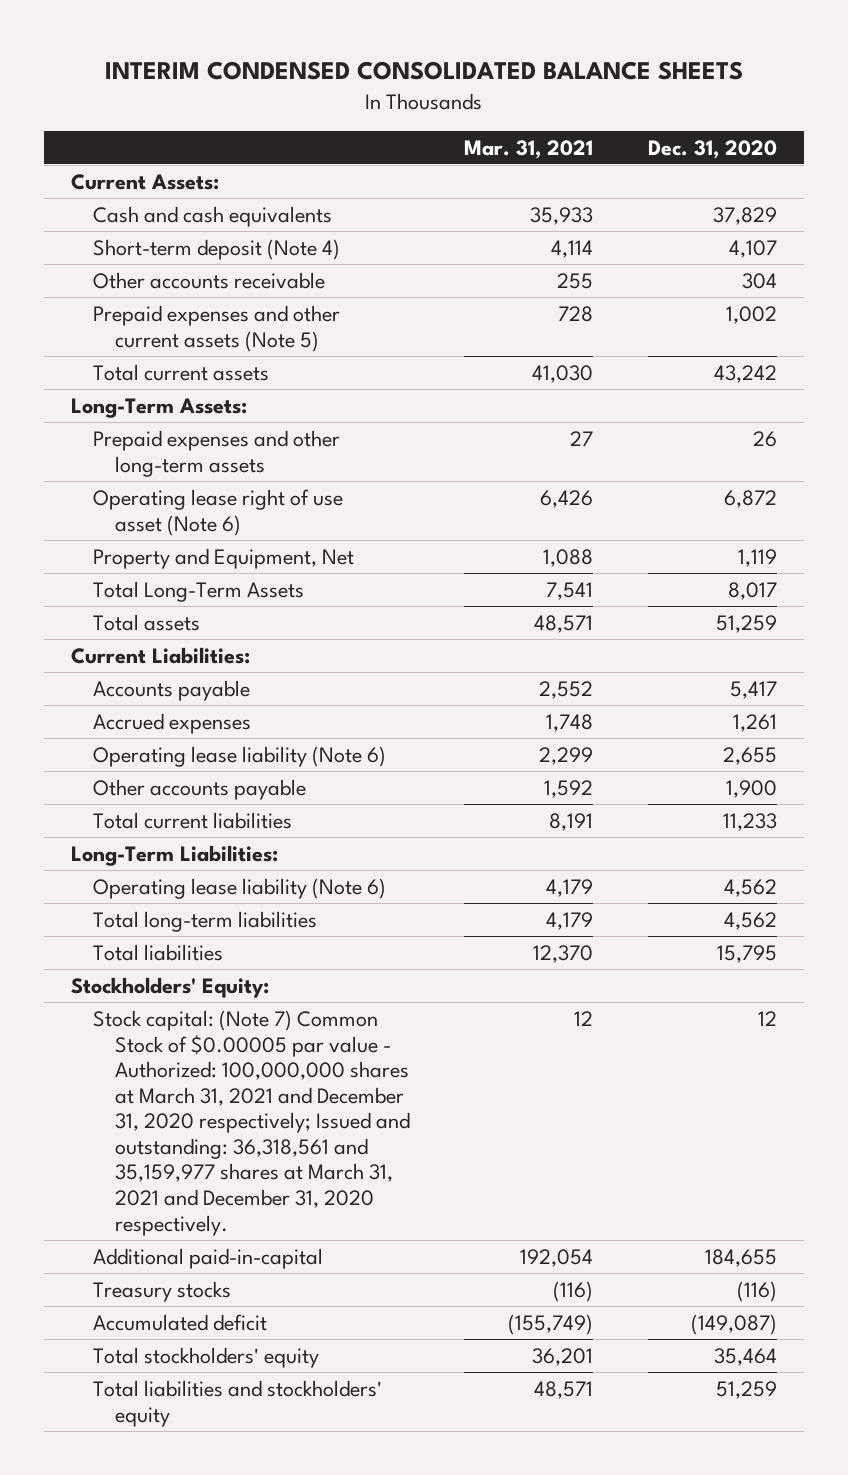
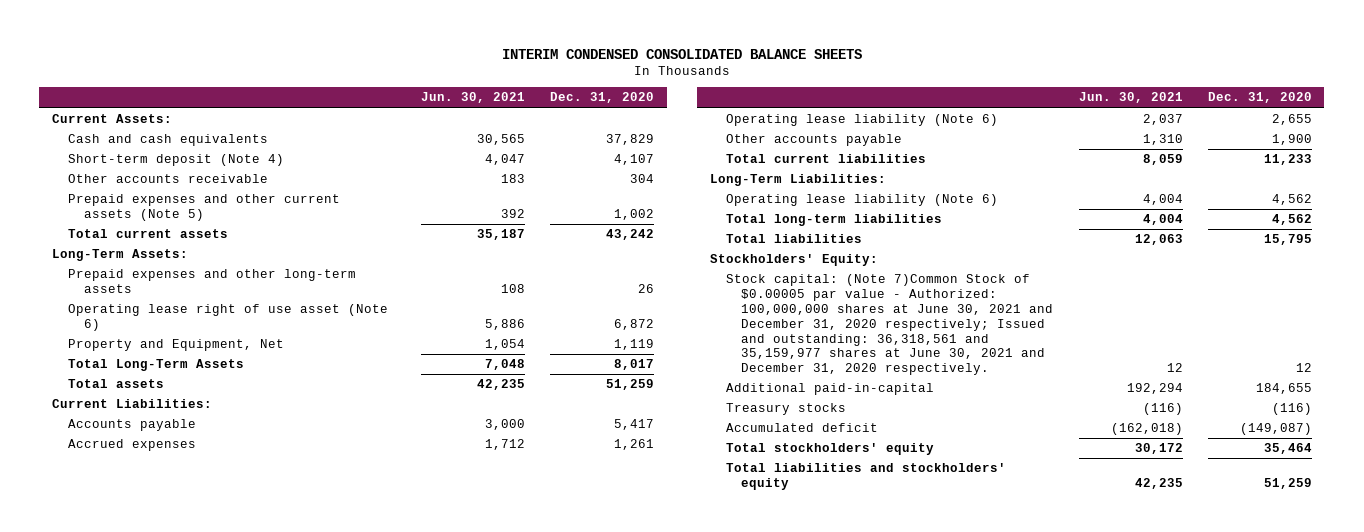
[464,139,594,159] Mar. 31, 2021 -> none
none -> [420,92,525,104] Jun. 30, 2021
[92,1009,410,1236] Stock capital: (Note 7) Common Stock of $0.00005 par value - Authorized: 100,000,000 shares at March 31, 2021 and December 31, 2020 respectively; Issued and outstanding: 36,318,561 and 35,159,977 shares at March 31, 2021 and December 31, 2020 respectively. -> [725,274,1054,376] Stock capital: (Note 7)Common Stock of $0.00005 par value - Authorized: 100,000,000 shares at June 30, 2021 and December 31, 2020 respectively; Issued and outstanding: 36,318,561 and 35,159,977 shares at June 30, 2021 and December 31, 2020 respectively.

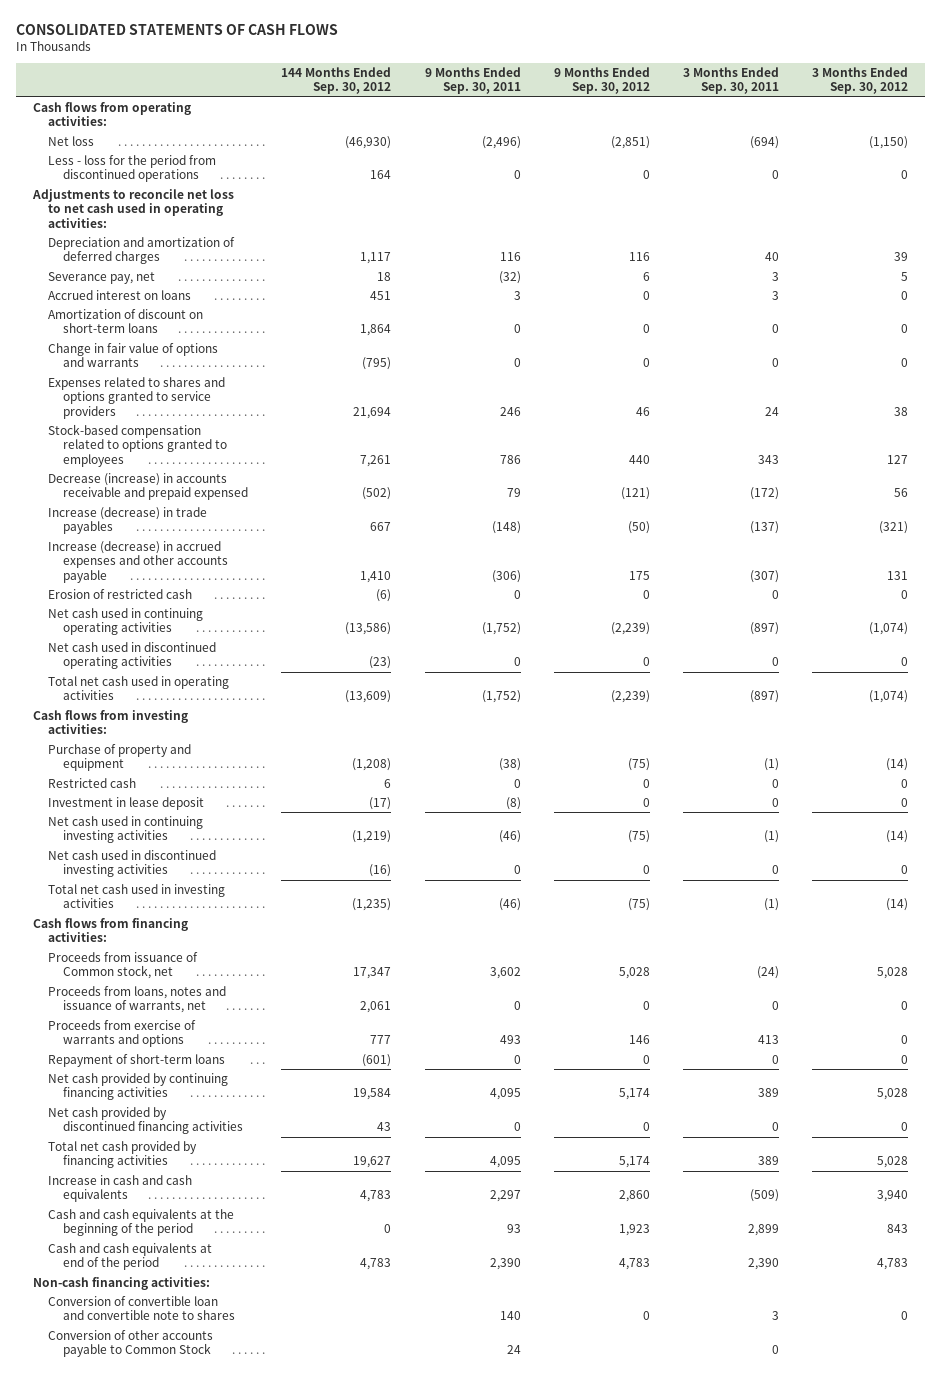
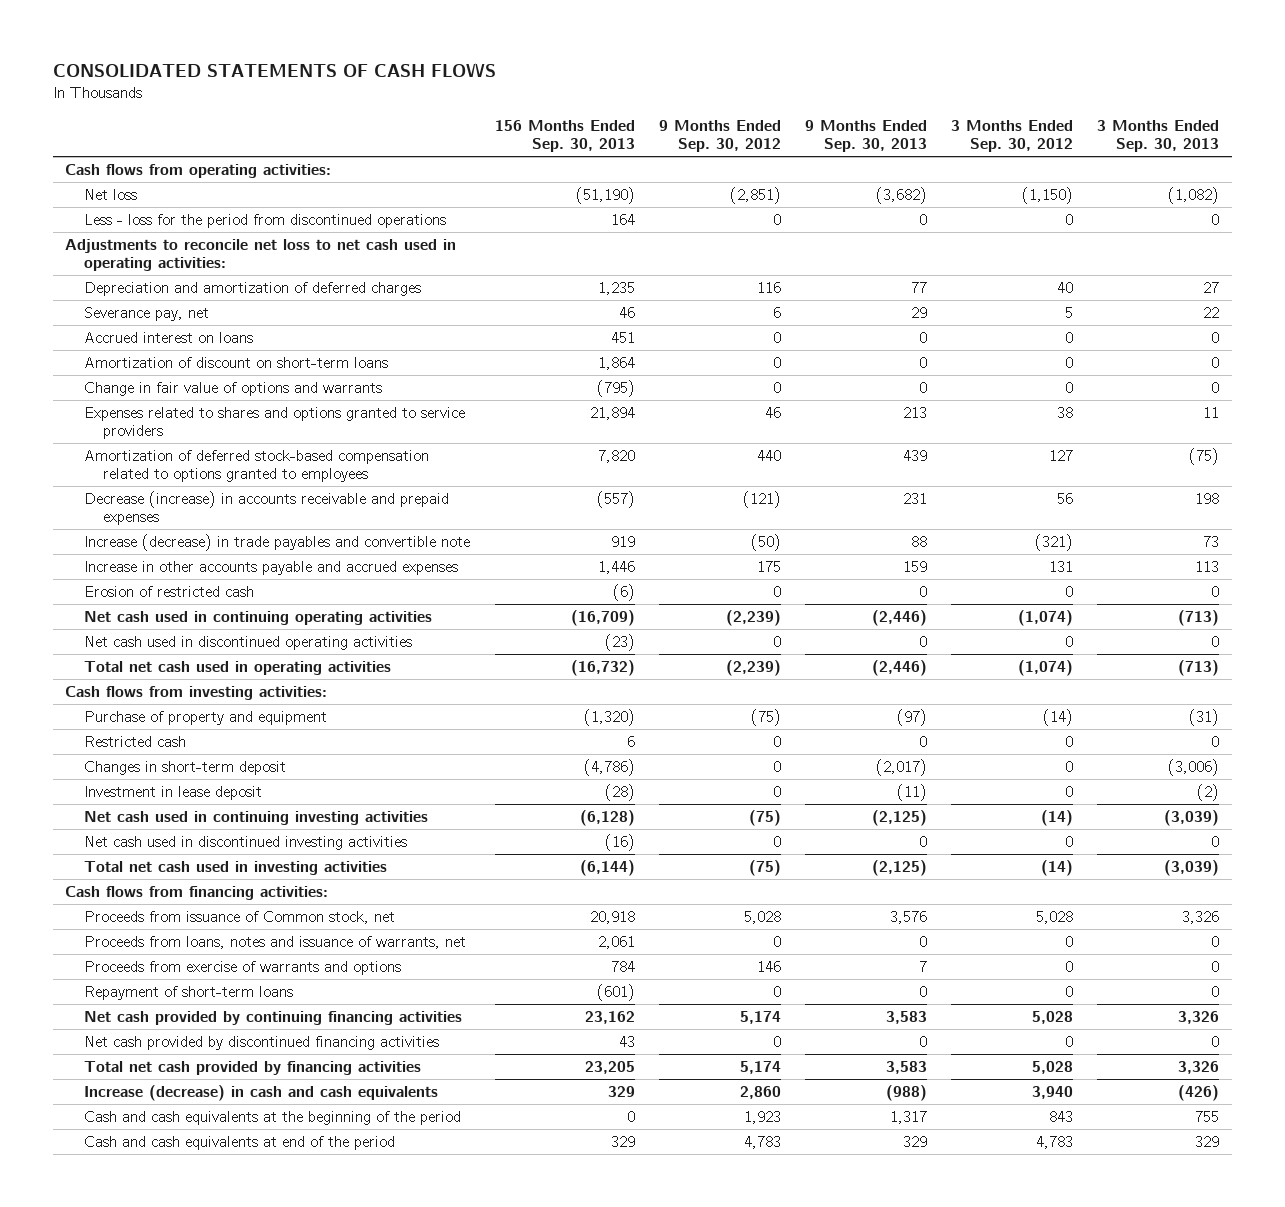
[281,66,392,95] 144 Months Ended Sep. 30, 2012 -> none
[424,66,521,95] 9 Months Ended Sep. 30, 2011 -> none
[682,66,779,95] 3 Months Ended Sep. 30, 2011 -> none
none -> [494,120,635,153] 156 Months Ended Sep. 30, 2013
none -> [805,120,928,153] 9 Months Ended Sep. 30, 2013
none -> [1097,120,1220,153] 3 Months Ended Sep. 30, 2013
[894,252,909,262] 39 -> [1057,281,1074,293] 40
[47,424,228,467] Stock-based compensation related to options granted to employees -> [84,449,430,482] Amortization of deferred stock-based compensation related to options granted to employees
[47,473,249,501] Decrease (increase) in accounts receivable and prepaid expensed -> [84,490,450,525] Decrease (increase) in accounts receivable and prepaid expenses
[47,507,207,535] Increase (decrease) in trade payables -> [84,533,471,551] Increase (decrease) in trade payables and convertible note
[47,541,229,583] Increase (decrease) in accrued expenses and other accounts payable -> [84,560,459,575] Increase in other accounts payable and accrued expenses
none -> [84,760,287,775] Changes in short-term deposit
[47,1175,192,1203] Increase in cash and cash equivalents -> [84,1084,439,1101] Increase (decrease) in cash and cash equivalents
[32,1277,210,1291] Non-cash financing activities: -> none
[47,1296,236,1321] Conversion of convertible loan and convertible note to shares -> none
[47,1330,213,1358] Conversion of other accounts payable to Common Stock -> none

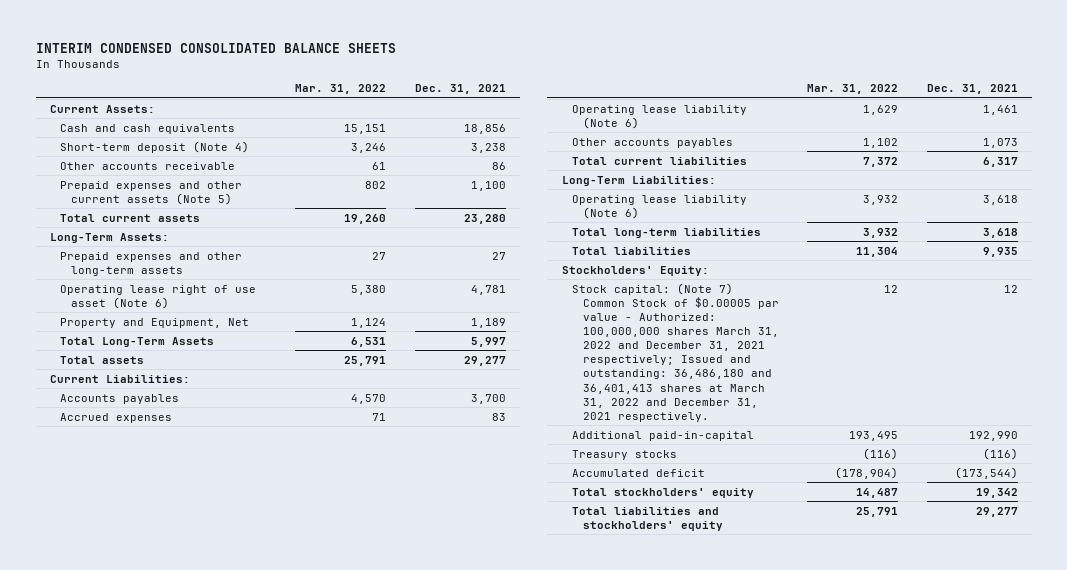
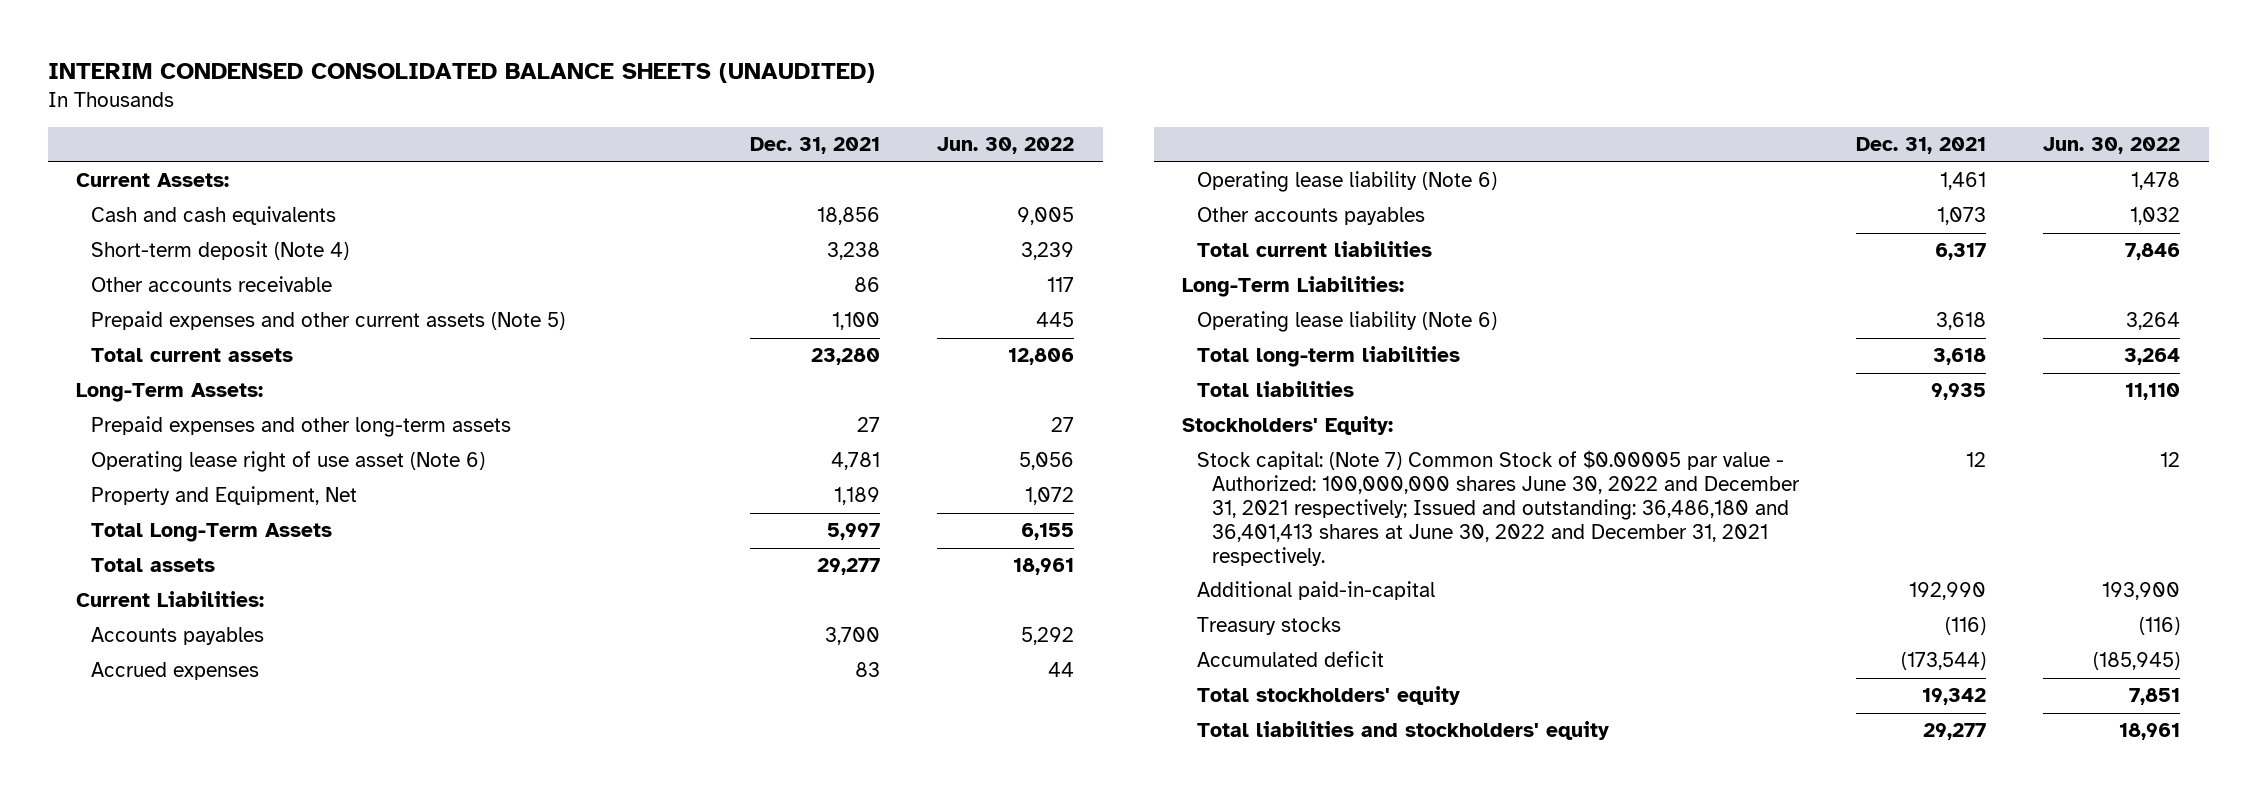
[35,42,396,53] INTERIM CONDENSED CONSOLIDATED BALANCE SHEETS -> [47,63,875,84] INTERIM CONDENSED CONSOLIDATED BALANCE SHEETS (UNAUDITED)
[295,84,387,95] Mar. 31, 2022 -> none
none -> [937,137,1075,155] Jun. 30, 2022
[572,282,780,422] Stock capital: (Note 7) Common Stock of $0.00005 par value - Authorized: 100,000,000 shares March 31, 2022 and December 31, 2021 respectively; Issued and outstanding: 36,486,180 and 36,401,413 shares at March 31, 2022 and December 31, 2021 respectively. -> [1197,450,1801,566] Stock capital: (Note 7) Common Stock of $0.00005 par value - Authorized: 100,000,000 shares June 30, 2022 and December 31, 2021 respectively; Issued and outstanding: 36,486,180 and 36,401,413 shares at June 30, 2022 and December 31, 2021 respectively.

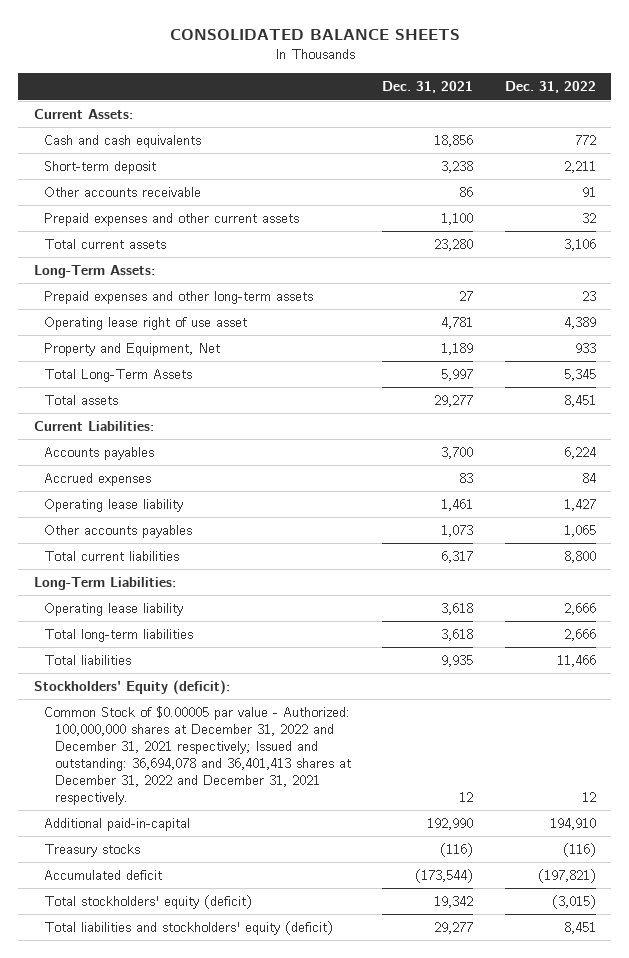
[47,63,875,84] INTERIM CONDENSED CONSOLIDATED BALANCE SHEETS (UNAUDITED) -> [169,29,460,41] CONSOLIDATED BALANCE SHEETS
[937,137,1075,155] Jun. 30, 2022 -> none
none -> [504,81,596,94] Dec. 31, 2022
[91,241,350,261] Short-term deposit (Note 4) -> [44,161,157,175] Short-term deposit
[91,311,566,331] Prepaid expenses and other current assets (Note 5) -> [44,213,300,227] Prepaid expenses and other current assets
[91,451,486,473] Operating lease right of use asset (Note 6) -> [44,317,248,331] Operating lease right of use asset
[1197,171,1498,193] Operating lease liability (Note 6) -> [44,499,184,513] Operating lease liability
[1197,311,1498,333] Operating lease liability (Note 6) -> [44,603,184,617] Operating lease liability
[1181,416,1393,436] Stockholders' Equity: -> [33,680,230,696] Stockholders' Equity (deficit):
[1197,450,1801,566] Stock capital: (Note 7) Common Stock of $0.00005 par value - Authorized: 100,000,000 shares June 30, 2022 and December 31, 2021 respectively; Issued and outstanding: 36,486,180 and 36,401,413 shares at June 30, 2022 and December 31, 2021 respectively. -> [44,706,352,805] Common Stock of $0.00005 par value - Authorized: 100,000,000 shares at December 31, 2022 and December 31, 2021 respectively; Issued and outstanding: 36,694,078 and 36,401,413 shares at December 31, 2022 and December 31, 2021 respectively.
[1197,686,1461,706] Total stockholders' equity -> [44,895,253,910] Total stockholders' equity (deficit)
[1197,721,1610,741] Total liabilities and stockholders' equity -> [44,921,334,936] Total liabilities and stockholders' equity (deficit)

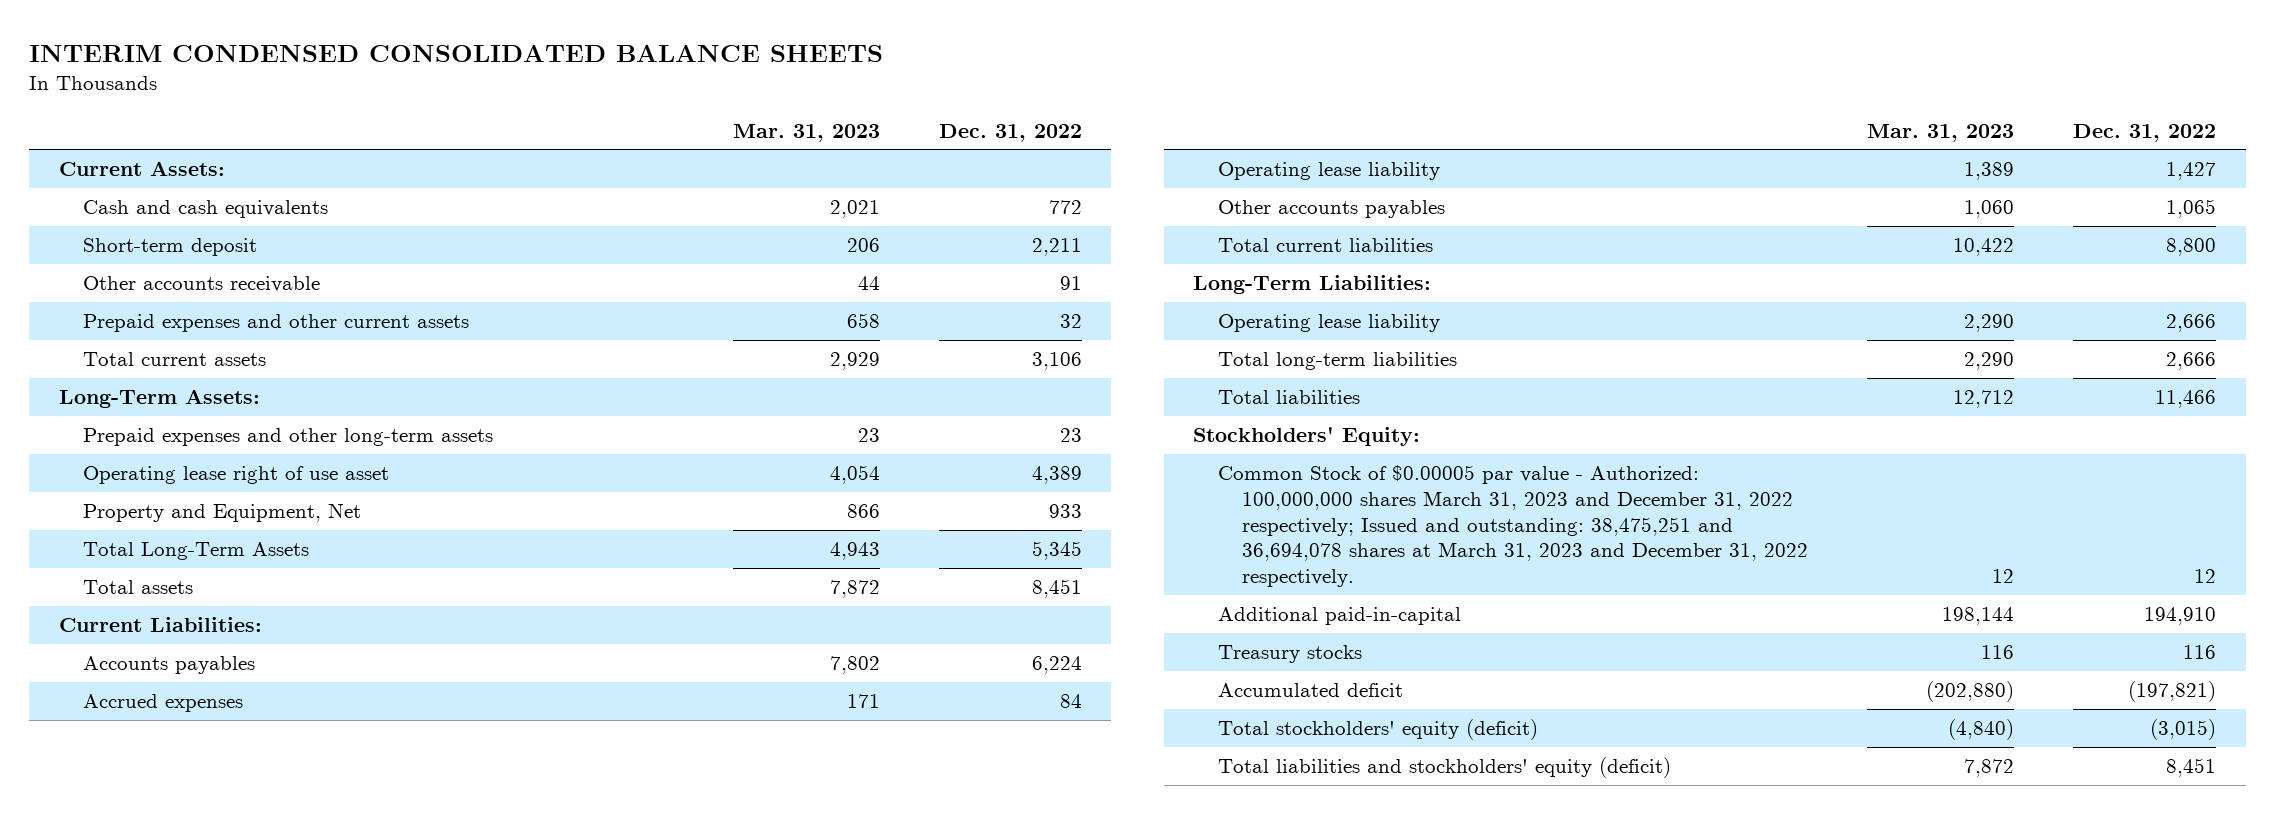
[169,29,460,41] CONSOLIDATED BALANCE SHEETS -> [29,44,884,62] INTERIM CONDENSED CONSOLIDATED BALANCE SHEETS
[382,81,474,94] Dec. 31, 2021 -> none
none -> [732,123,880,142] Mar. 31, 2023
[33,680,230,696] Stockholders' Equity (deficit): -> [1193,427,1421,447] Stockholders' Equity:
[44,706,352,805] Common Stock of $0.00005 par value - Authorized: 100,000,000 shares at December 31, 2022 and December 31, 2021 respectively; Issued and outstanding: 36,694,078 and 36,401,413 shares at December 31, 2022 and December 31, 2021 respectively. -> [1217,465,1809,588] Common Stock of $0.00005 par value - Authorized: 100,000,000 shares March 31, 2023 and December 31, 2022 respectively; Issued and outstanding: 38,475,251 and 36,694,078 shares at March 31, 2023 and December 31, 2022 respectively.
[562,843,596,858] (116) -> [2183,645,2217,660] 116

